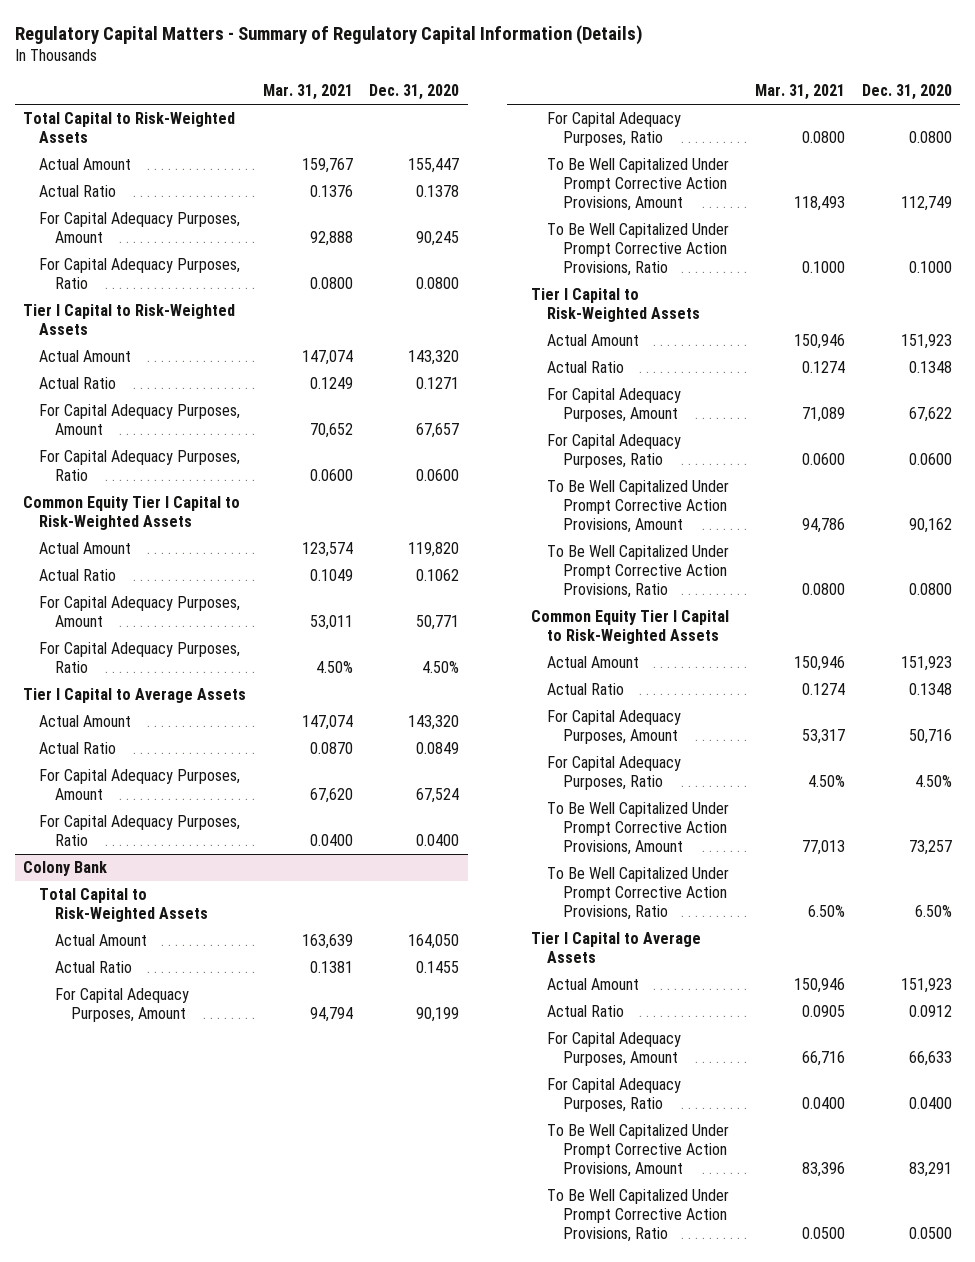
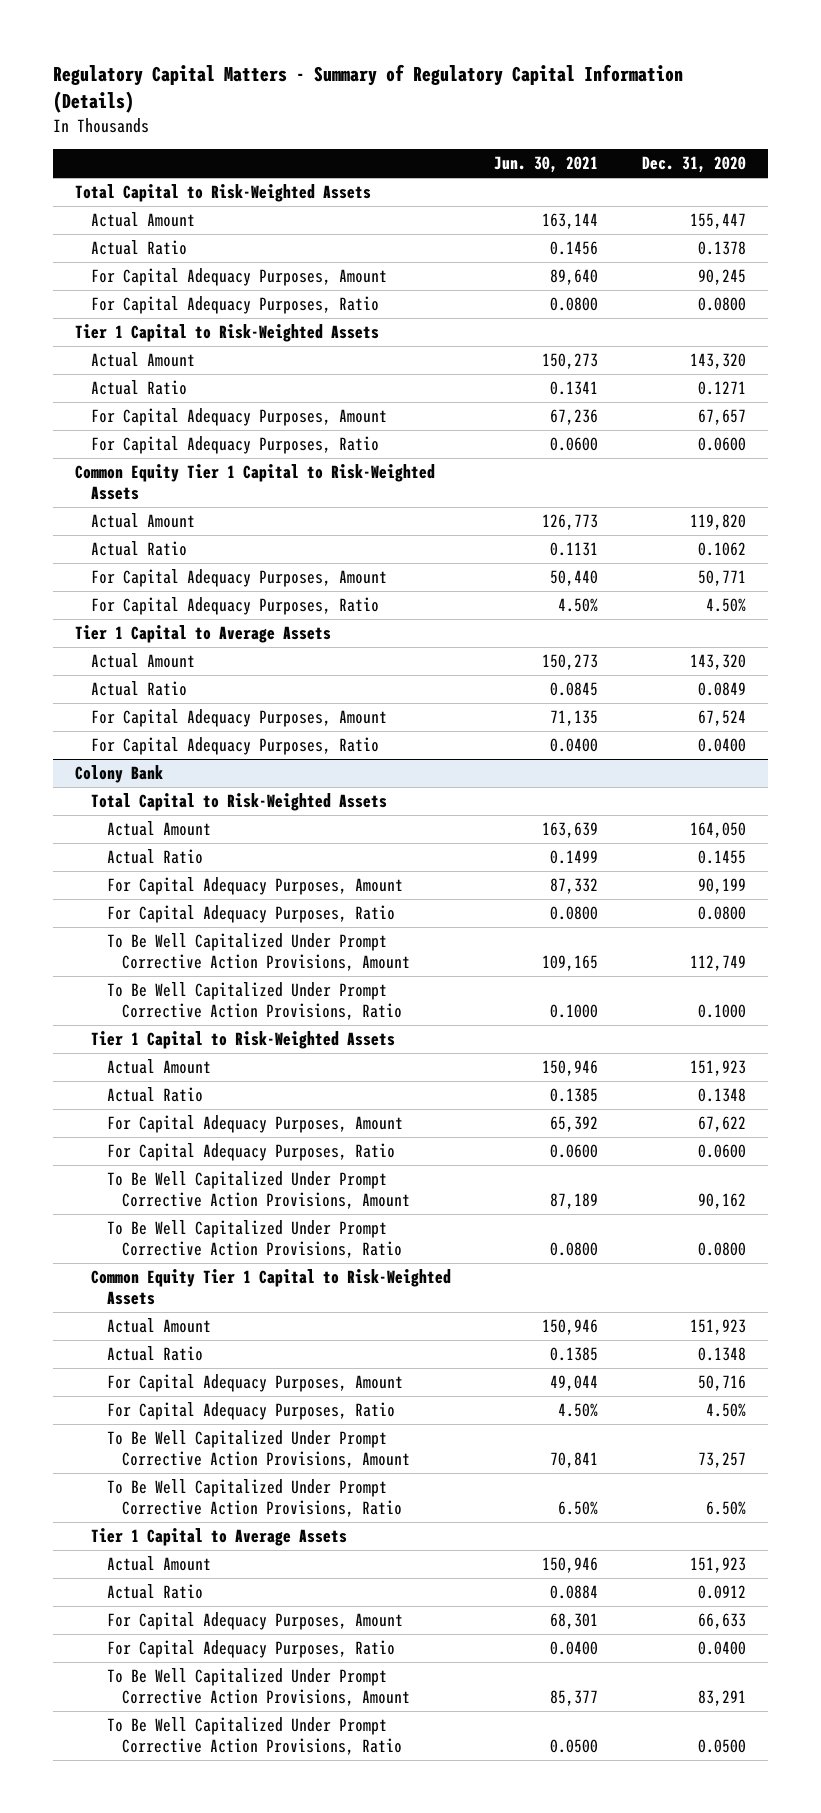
[262,84,353,101] Mar. 31, 2021 -> none
none -> [494,156,599,174] Jun. 30, 2021
[23,304,236,336] Tier I Capital to Risk-Weighted Assets -> [74,324,379,343] Tier 1 Capital to Risk-Weighted Assets
[23,496,241,531] Common Equity Tier I Capital to Risk-Weighted Assets -> [74,464,435,501] Common Equity Tier 1 Capital to Risk-Weighted Assets
[23,688,247,704] Tier I Capital to Average Assets -> [74,625,331,644] Tier 1 Capital to Average Assets
[531,288,701,323] Tier I Capital to Risk-Weighted Assets -> [90,1031,395,1050] Tier 1 Capital to Risk-Weighted Assets
[531,610,730,645] Common Equity Tier I Capital to Risk-Weighted Assets -> [90,1269,451,1306] Common Equity Tier 1 Capital to Risk-Weighted Assets
[531,932,702,964] Tier I Capital to Average Assets -> [90,1528,347,1547] Tier 1 Capital to Average Assets

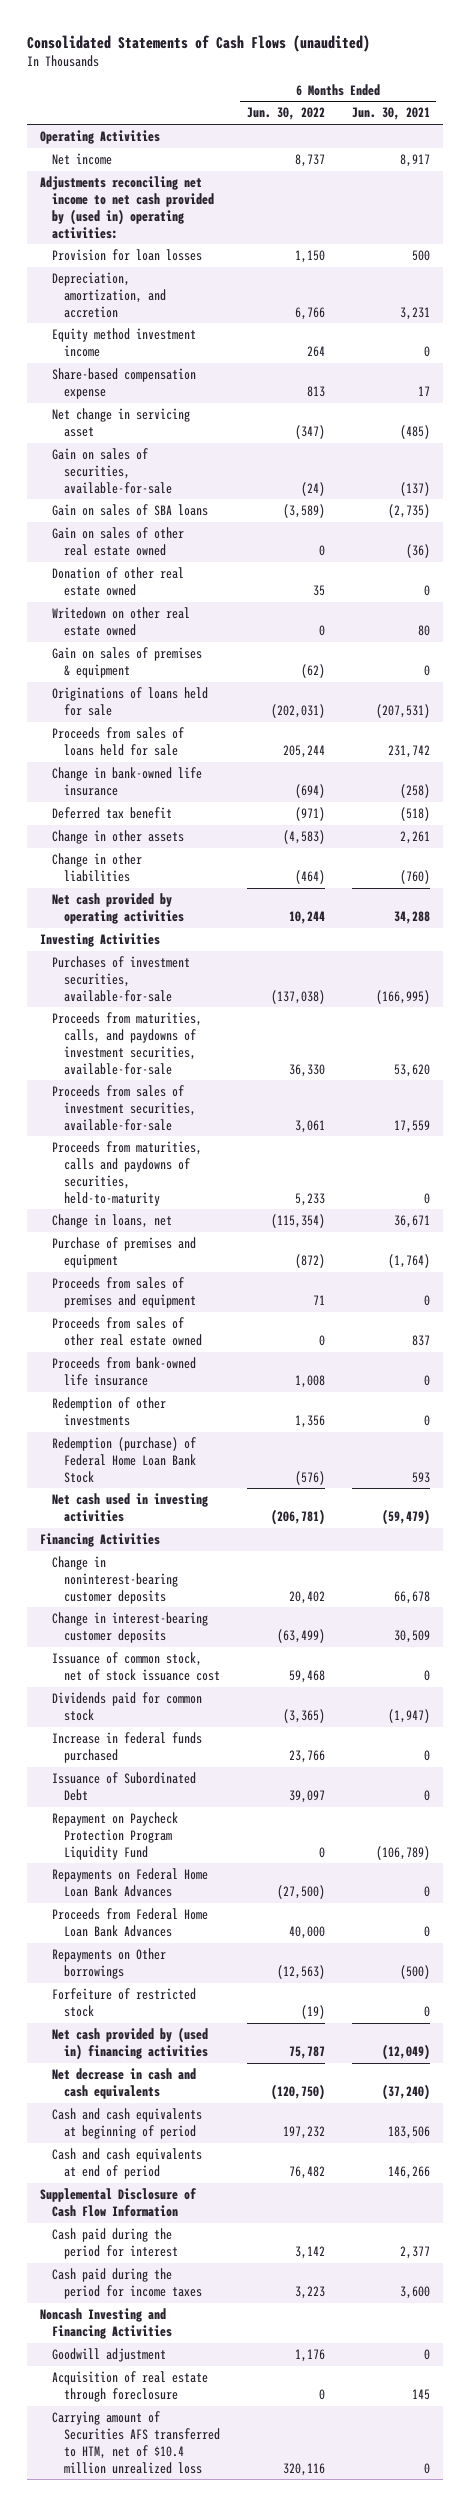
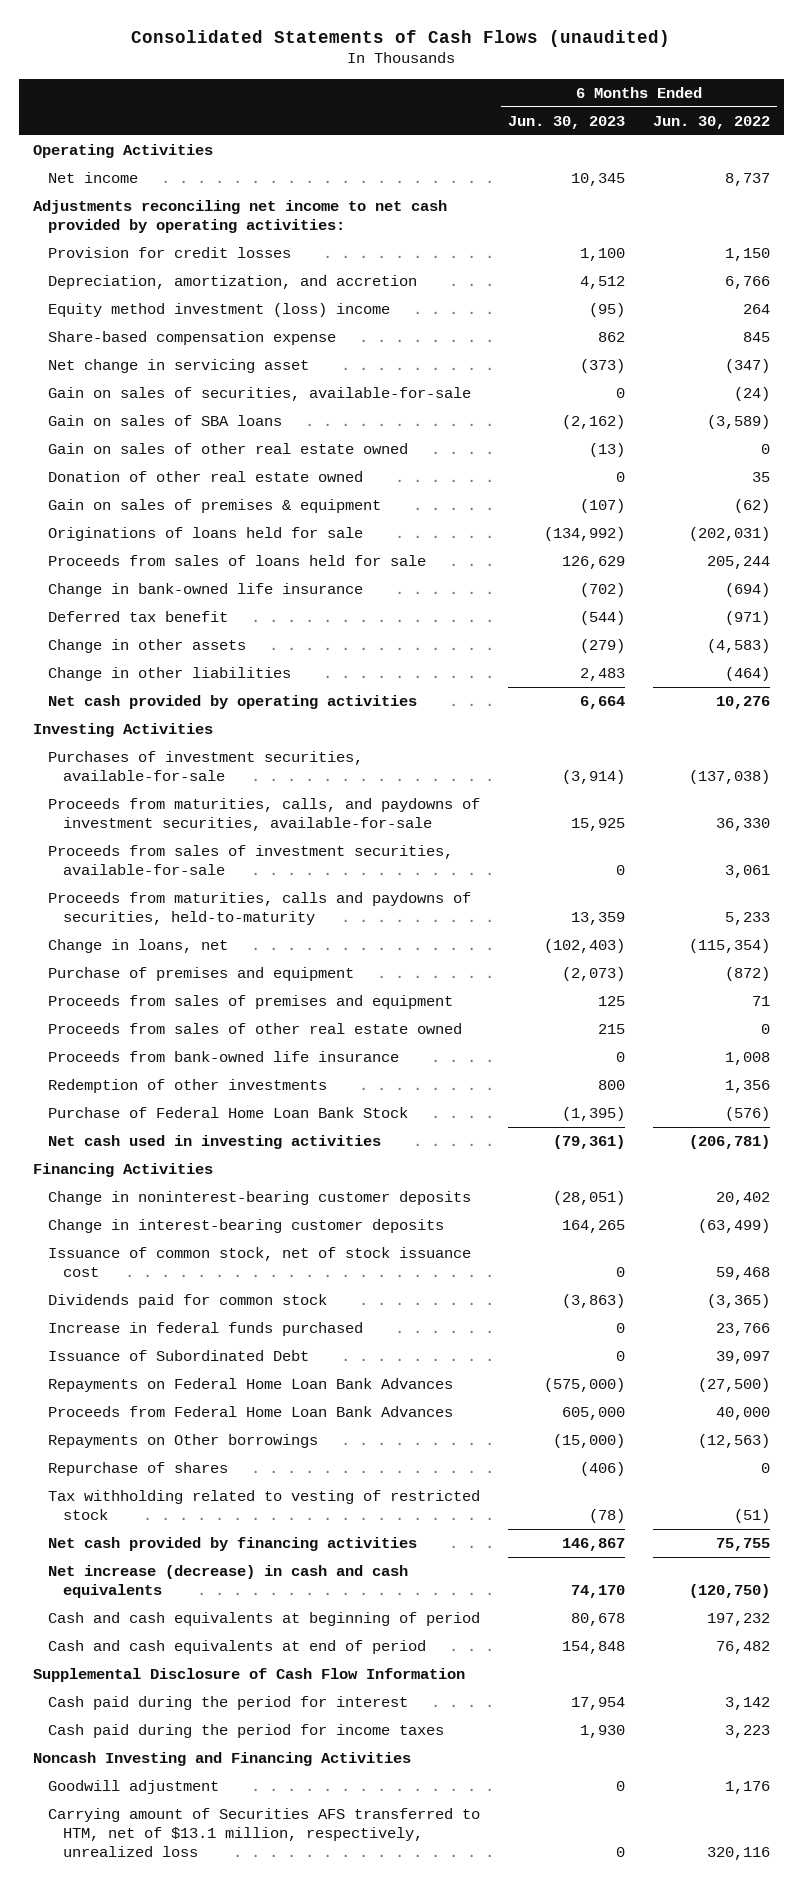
[351,107,430,121] Jun. 30, 2021 -> none
none -> [507,115,625,129] Jun. 30, 2023
[40,175,215,239] Adjustments reconciling net income to net cash provided by (used in) operating activities: -> [32,200,447,233] Adjustments reconciling net income to net cash provided by operating activities:
[52,248,203,261] Provision for loan losses -> [47,247,291,259] Provision for credit losses
[52,327,197,357] Equity method investment income -> [47,303,390,318] Equity method investment (loss) income
[306,385,325,397] 813 -> [742,332,770,343] 845
[52,606,191,636] Writedown on other real estate owned -> none
[288,910,325,924] 10,244 -> [715,696,770,710] 10,276
[52,1436,197,1483] Redemption (purchase) of Federal Home Loan Bank Stock -> [47,1107,408,1119] Purchase of Federal Home Loan Bank Stock
[52,1811,179,1860] Repayment on Paycheck Protection Program Liquidity Fund -> none
none -> [47,1462,228,1477] Repurchase of shares
[52,1987,197,2017] Forfeiture of restricted stock -> [47,1490,480,1520] Tax withholding related to vesting of restricted stock
[300,2004,325,2019] (19) -> [733,1508,770,1523] (51)
[52,2026,209,2060] Net cash provided by (used in) financing activities -> [47,1537,417,1552] Net cash provided by financing activities
[288,2045,325,2059] 75,787 -> [715,1538,770,1552] 75,755
[52,2067,197,2099] Net decrease in cash and cash equivalents -> [47,1565,408,1598] Net increase (decrease) in cash and cash equivalents
[52,2370,209,2402] Acquisition of real estate through foreclosure -> none
[52,2410,220,2474] Carrying amount of Securities AFS transferred to HTM, net of $10.4 million unrealized loss -> [47,1808,480,1857] Carrying amount of Securities AFS transferred to HTM, net of $13.1 million, respectively, unrealized loss

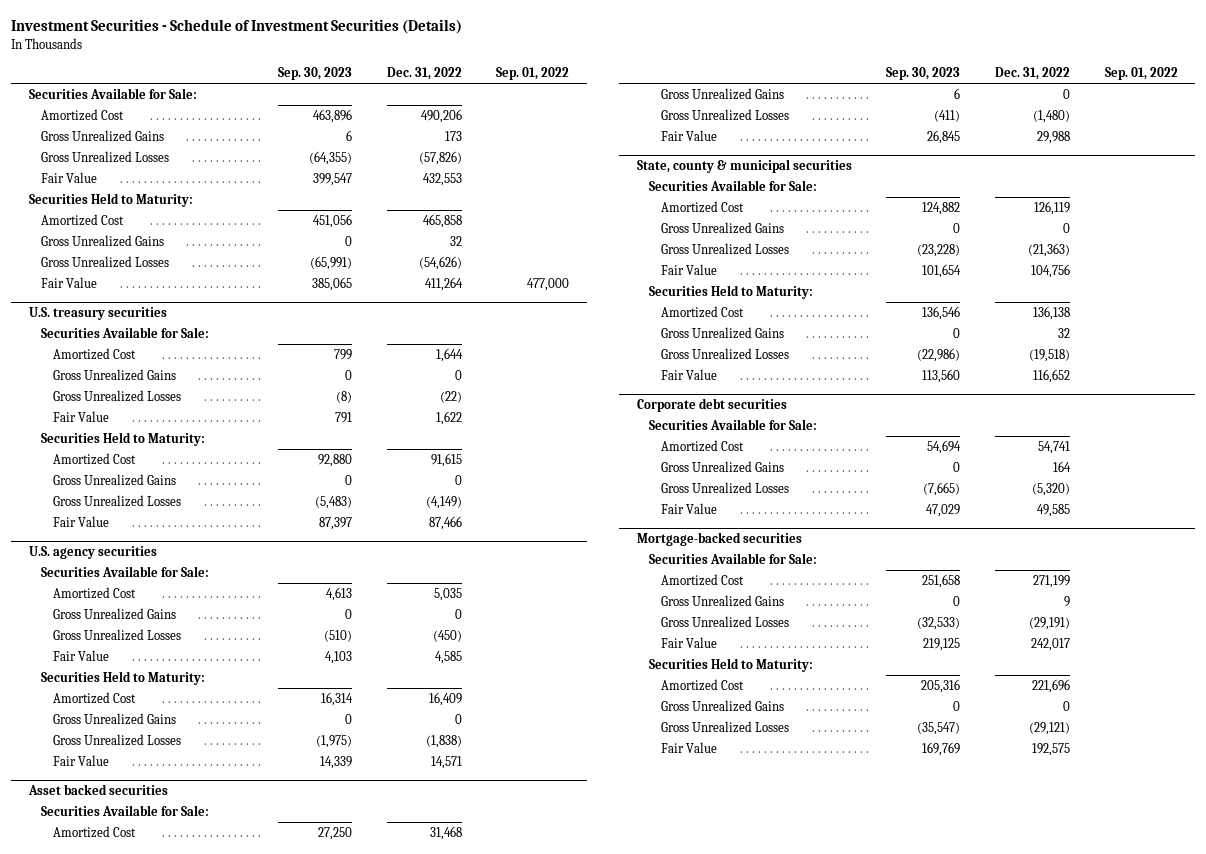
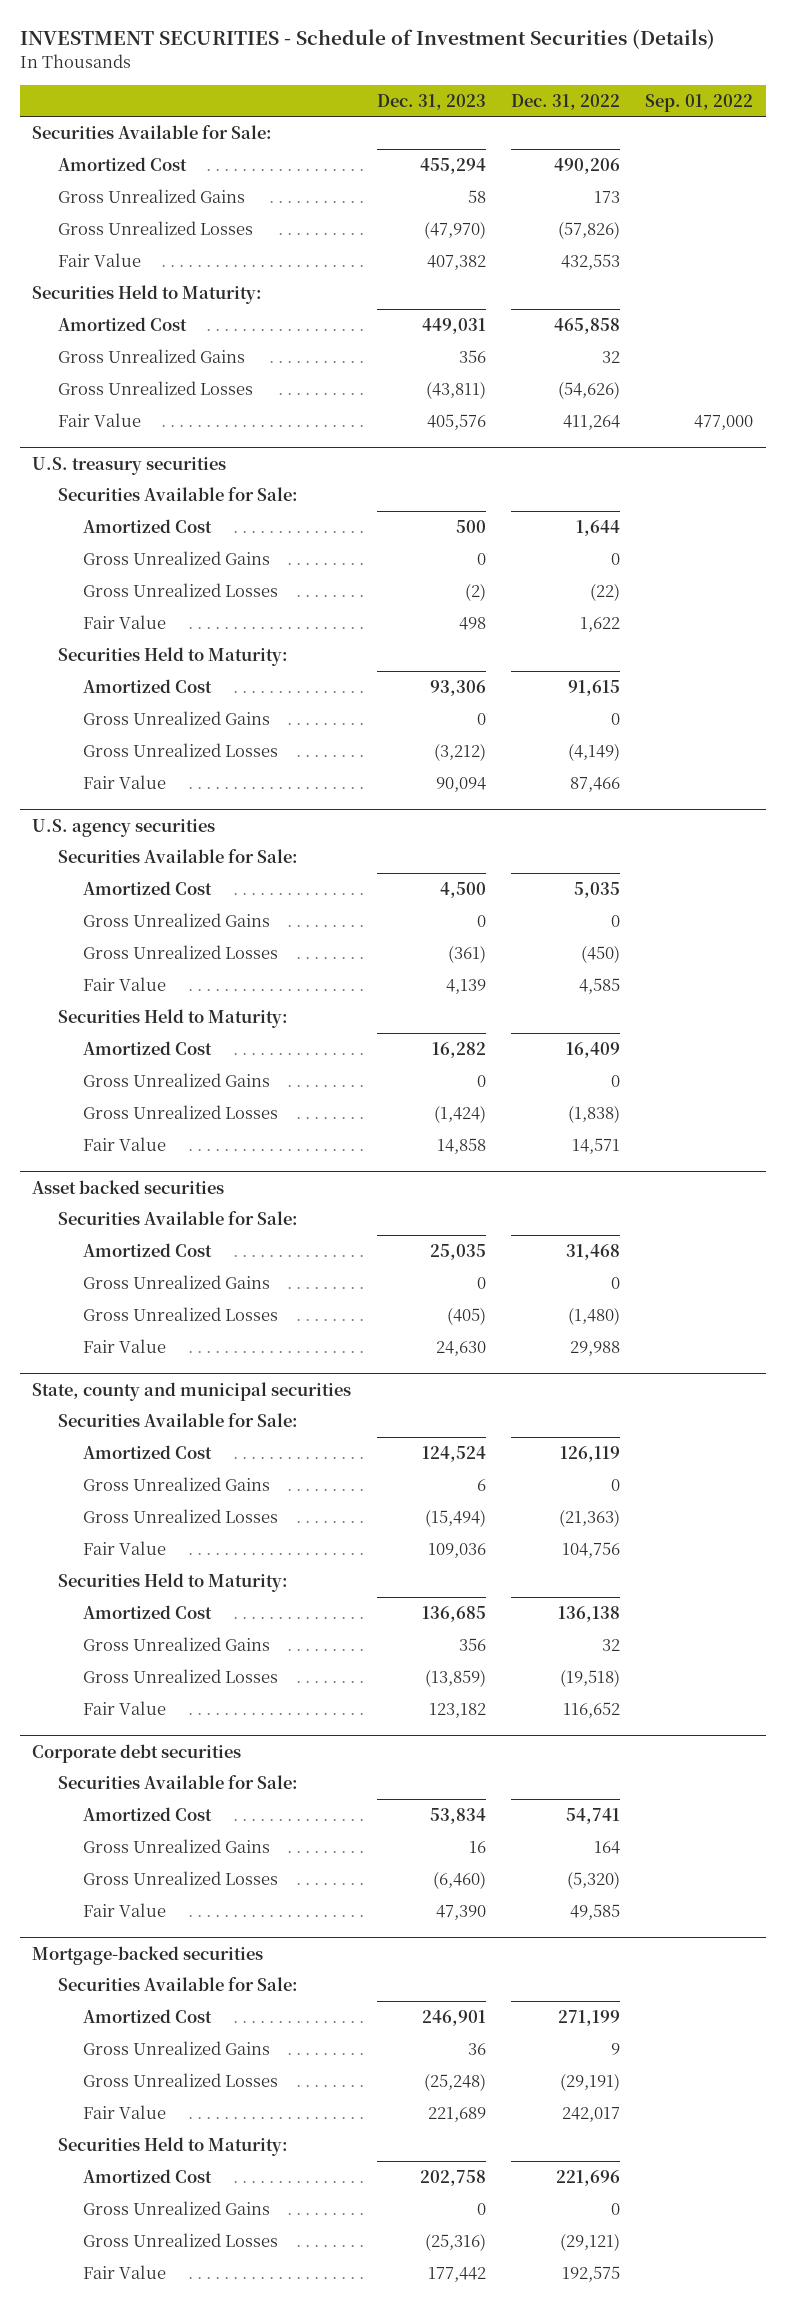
[11,19,463,35] Investment Securities - Schedule of Investment Securities (Details) -> [19,29,715,50] INVESTMENT SECURITIES - Schedule of Investment Securities (Details)
[278,67,353,81] Sep. 30, 2023 -> none
none -> [376,93,486,110] Dec. 31, 2023
[636,159,852,174] State, county & municipal securities -> [32,1381,352,1401] State, county and municipal securities

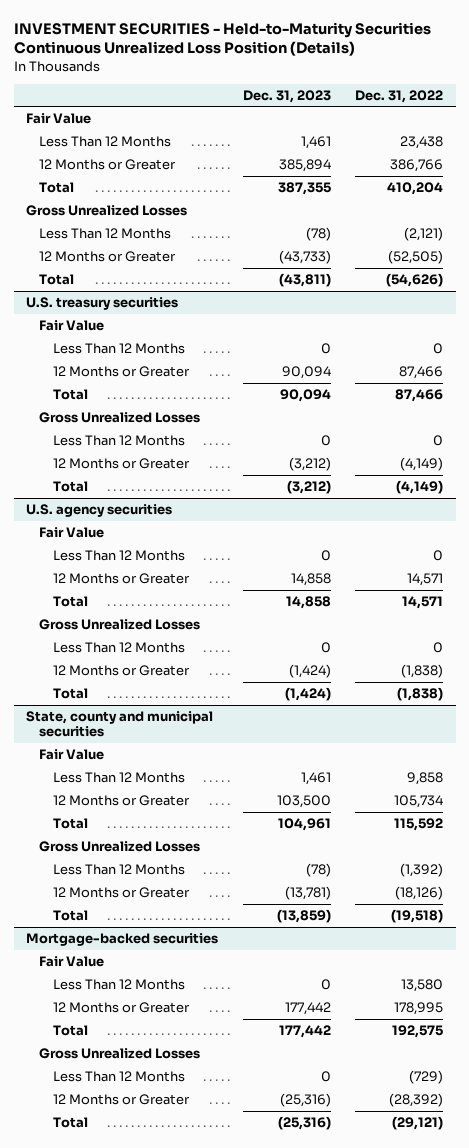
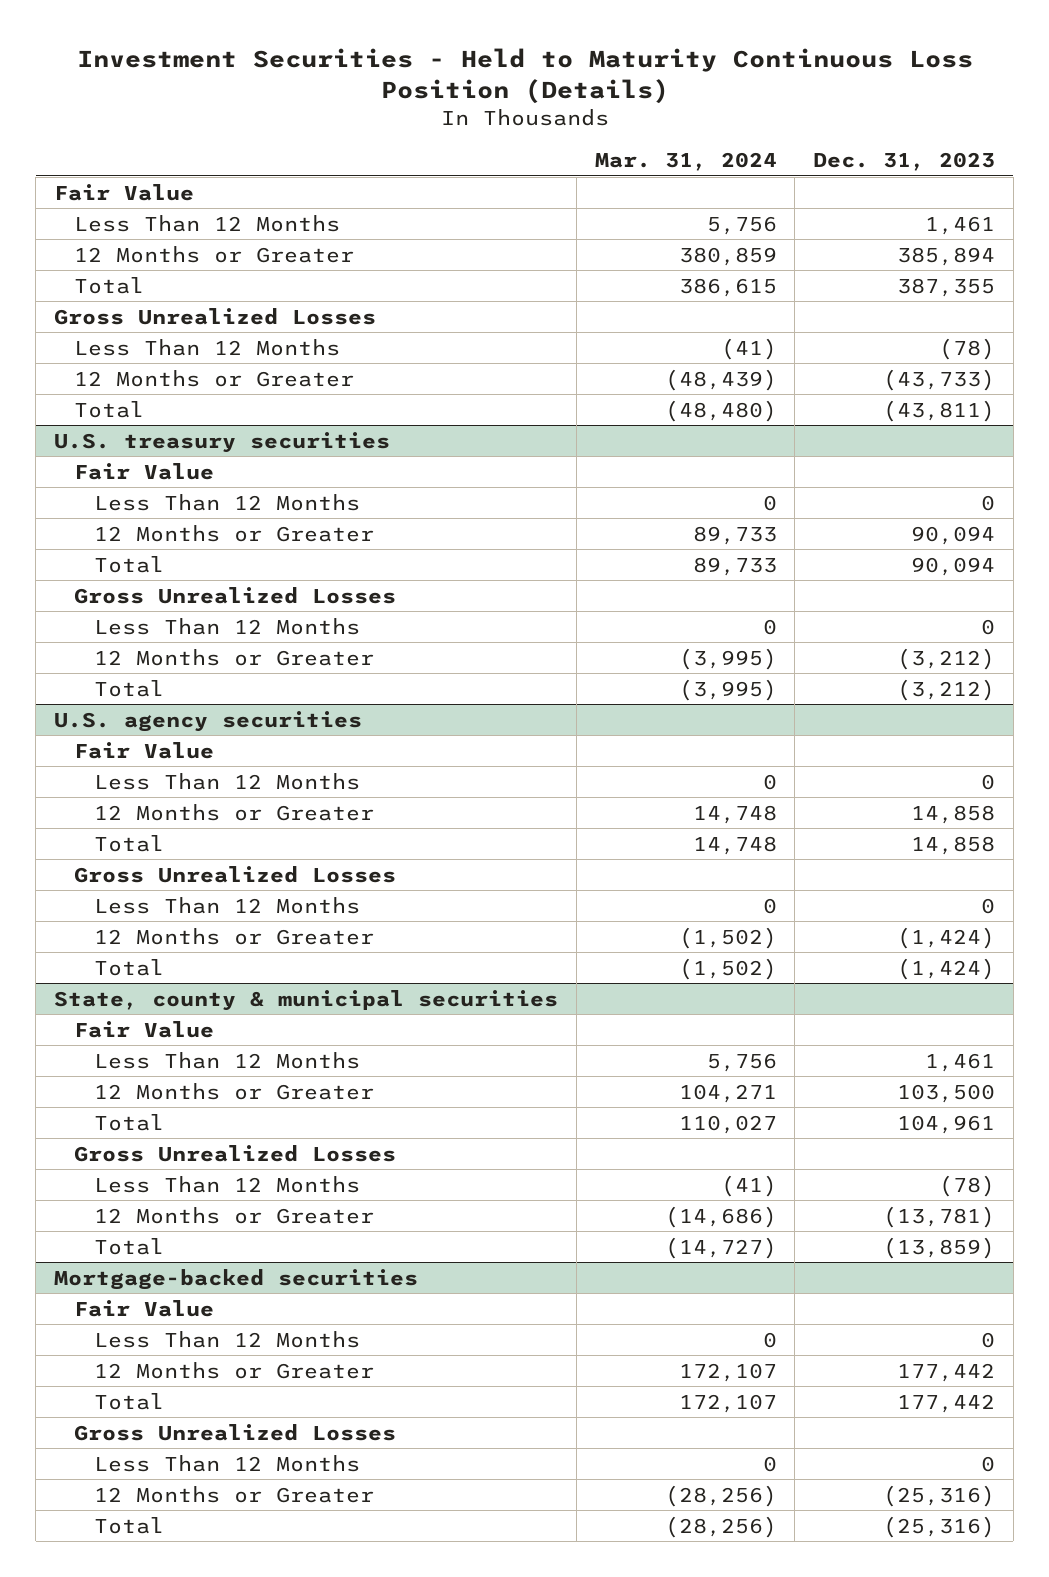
[13,21,431,57] INVESTMENT SECURITIES - Held-to-Maturity Securities Continuous Unrealized Loss Position (Details) -> [76,47,973,104] Investment Securities - Held to Maturity Continuous Loss Position (Details)
[355,89,444,103] Dec. 31, 2022 -> none
none -> [594,152,777,172] Mar. 31, 2024
[25,710,213,737] State, county and municipal securities -> [54,989,559,1011] State, county & municipal securities

